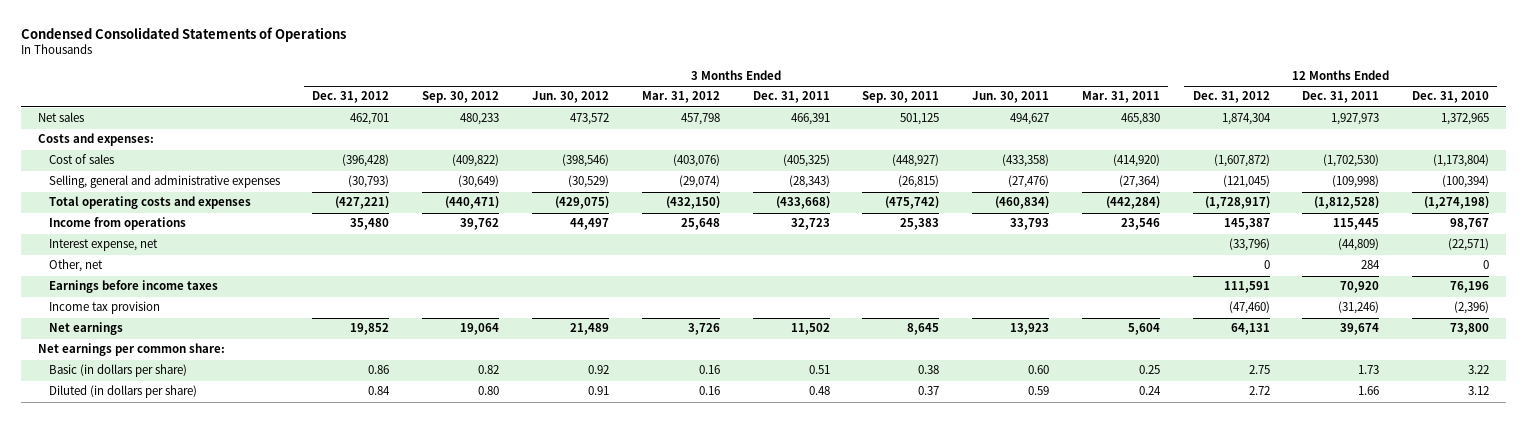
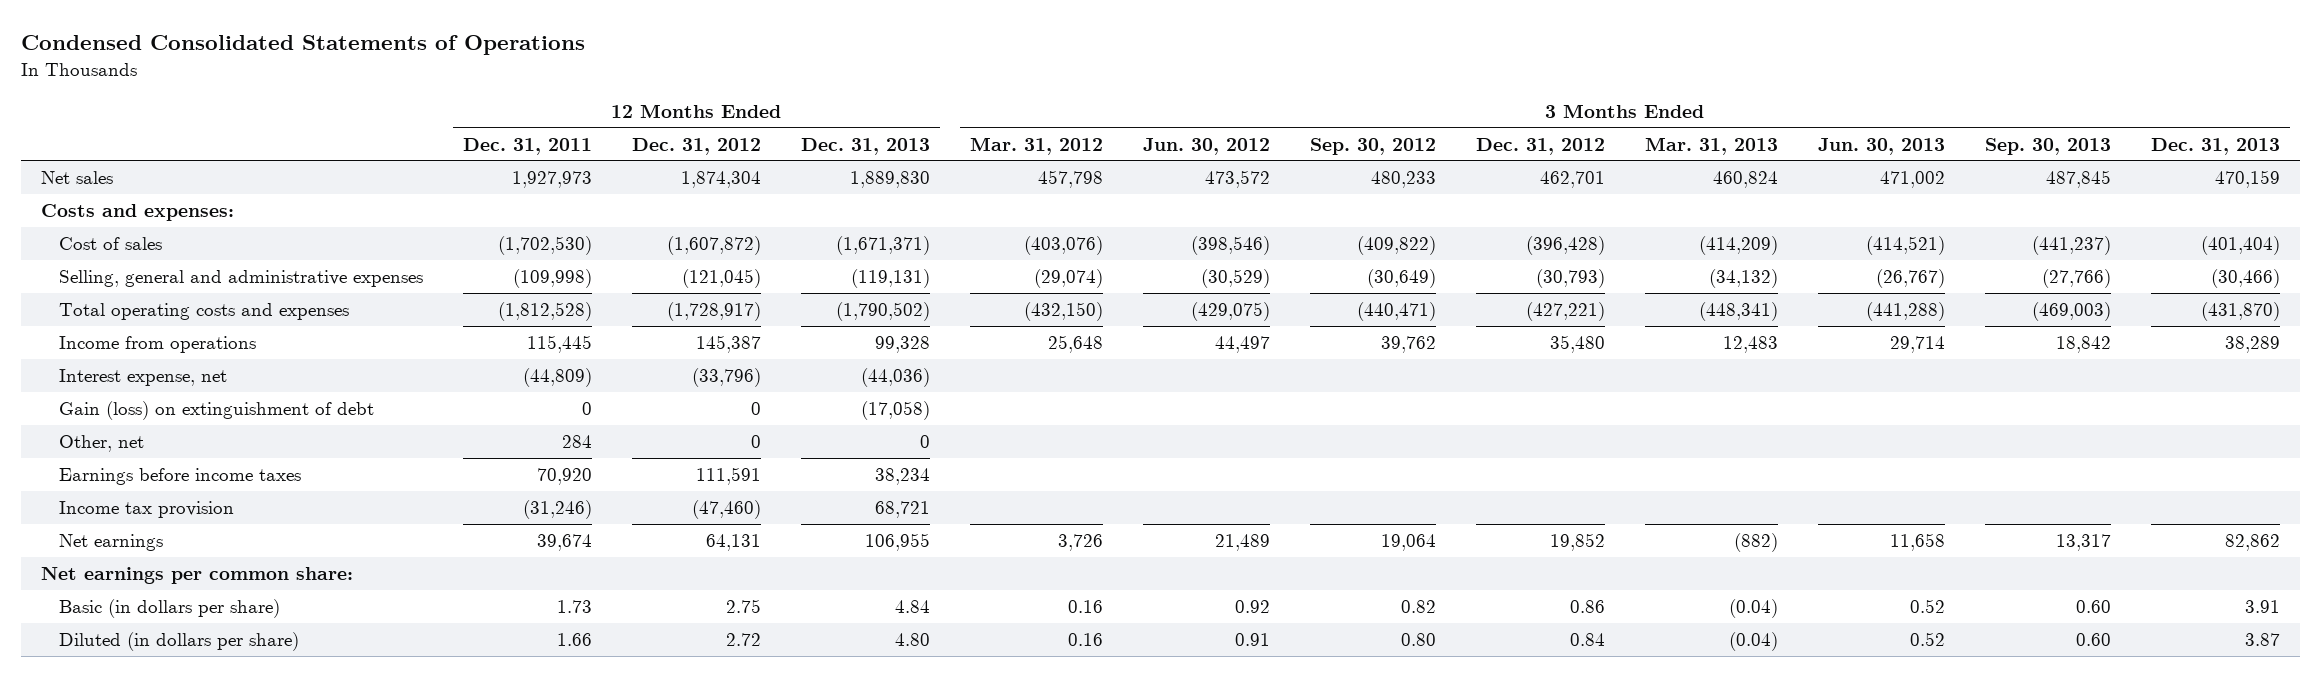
[752,91,830,104] Dec. 31, 2011 -> none
[862,91,940,104] Sep. 30, 2011 -> none
[972,91,1050,104] Jun. 30, 2011 -> none
[1081,91,1160,104] Mar. 31, 2011 -> none
[1412,91,1490,104] Dec. 31, 2010 -> none
none -> [800,137,930,155] Dec. 31, 2013
none -> [1645,136,1779,155] Mar. 31, 2013
none -> [1818,137,1946,155] Jun. 30, 2013
none -> [1985,137,2112,155] Sep. 30, 2013
none -> [2151,137,2281,155] Dec. 31, 2013
none -> [58,400,374,420] Gain (loss) on extinguishment of debt

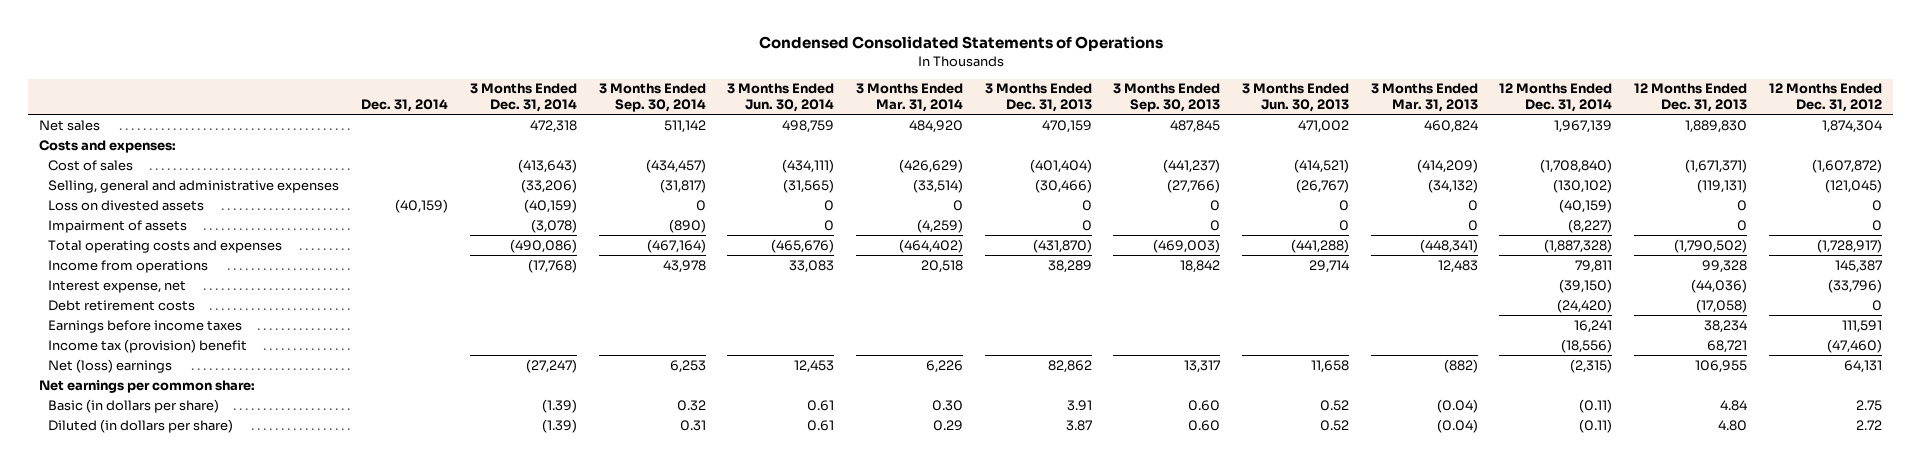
[462,137,592,155] Dec. 31, 2011 -> none
[970,136,1104,155] Mar. 31, 2012 -> none
[1143,137,1271,155] Jun. 30, 2012 -> none
[1310,137,1437,155] Sep. 30, 2012 -> none
[1476,137,1606,155] Dec. 31, 2012 -> none
none -> [361,98,449,112] Dec. 31, 2014
none -> [469,83,577,112] 3 Months Ended Dec. 31, 2014
none -> [598,83,706,112] 3 Months Ended Sep. 30, 2014
none -> [727,83,835,112] 3 Months Ended Jun. 30, 2014
none -> [855,83,963,112] 3 Months Ended Mar. 31, 2014
none -> [1499,83,1613,112] 12 Months Ended Dec. 31, 2014
none -> [48,199,205,211] Loss on divested assets
none -> [48,219,188,233] Impairment of assets
[58,434,144,452] Other, net -> none
[58,400,374,420] Gain (loss) on extinguishment of debt -> [48,299,196,311] Debt retirement costs
[58,500,234,518] Income tax provision -> [48,338,248,353] Income tax (provision) benefit
[58,533,163,551] Net earnings -> [48,358,173,373] Net (loss) earnings

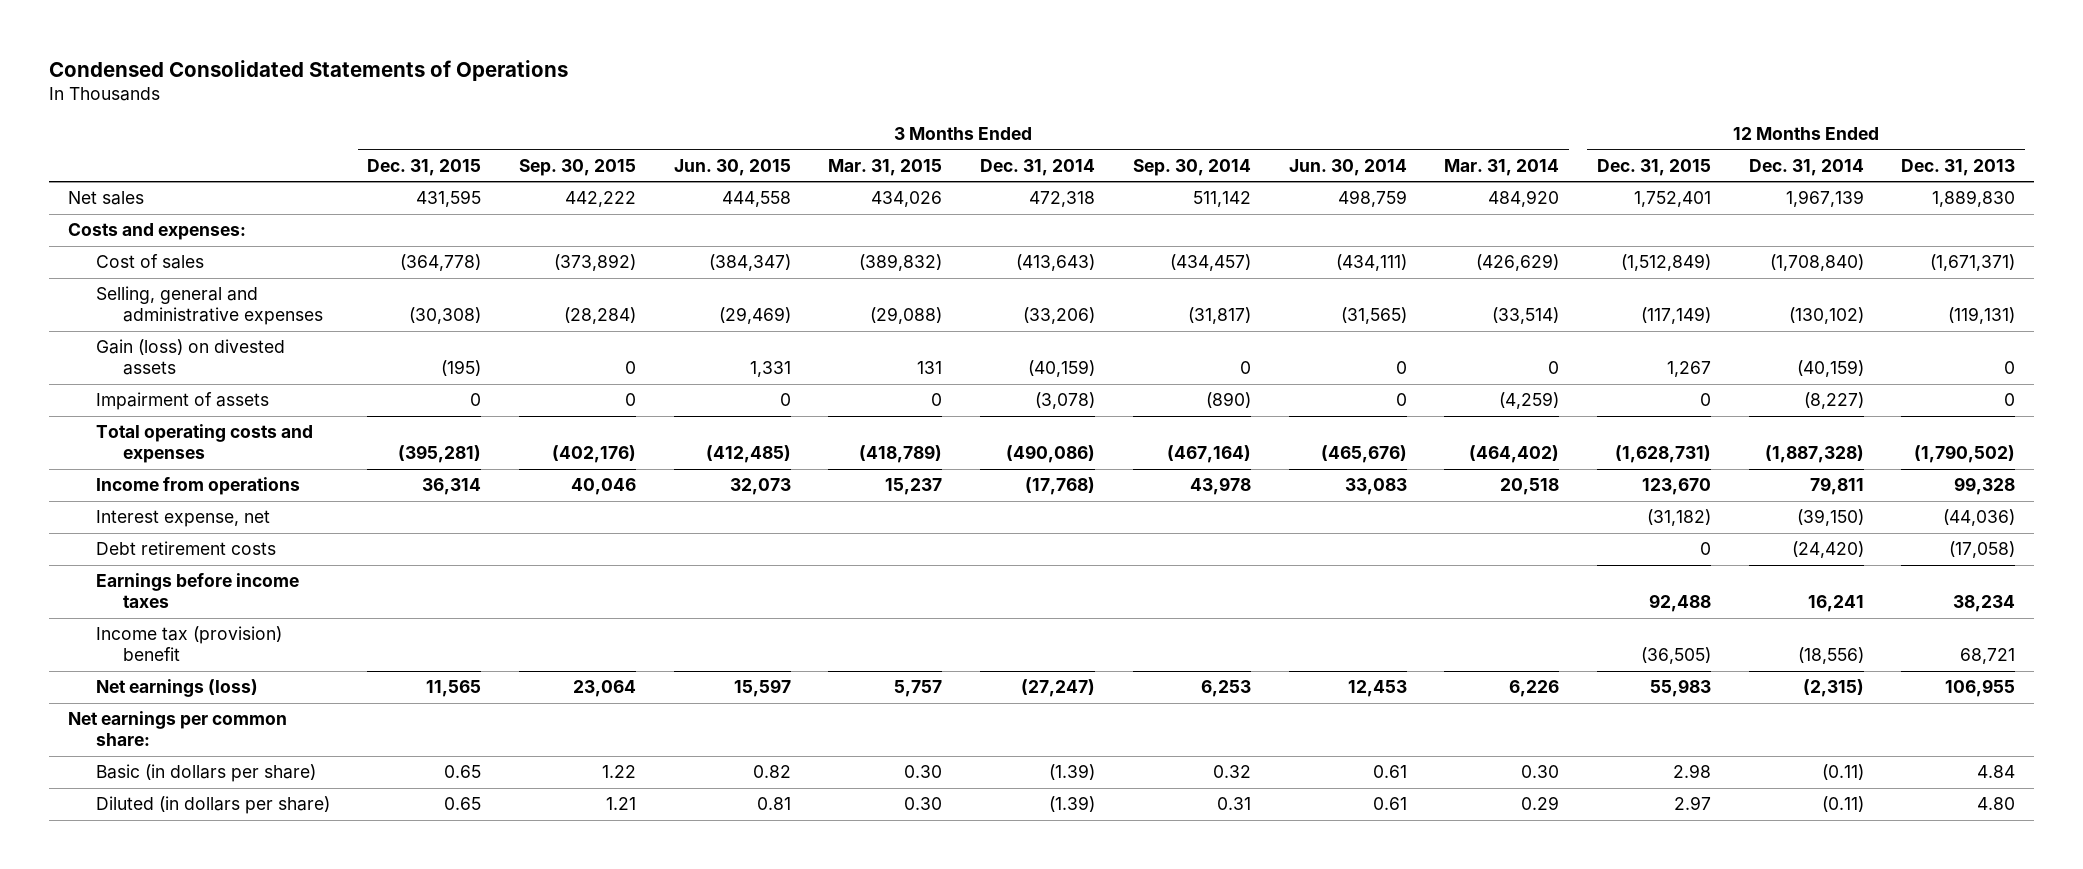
[361,98,449,112] Dec. 31, 2014 -> none
[984,83,1092,112] 3 Months Ended Dec. 31, 2013 -> none
[1113,83,1221,112] 3 Months Ended Sep. 30, 2013 -> none
[1242,83,1350,112] 3 Months Ended Jun. 30, 2013 -> none
[1370,83,1478,112] 3 Months Ended Mar. 31, 2013 -> none
[1768,83,1882,112] 12 Months Ended Dec. 31, 2012 -> none
none -> [367,159,482,177] Dec. 31, 2015
none -> [519,159,637,177] Sep. 30, 2015
none -> [673,159,791,177] Jun. 30, 2015
none -> [828,159,943,177] Mar. 31, 2015
none -> [1596,159,1711,177] Dec. 31, 2015
[48,199,205,211] Loss on divested assets -> [95,339,285,376] Gain (loss) on divested assets
[48,358,173,373] Net (loss) earnings -> [95,679,258,698] Net earnings (loss)

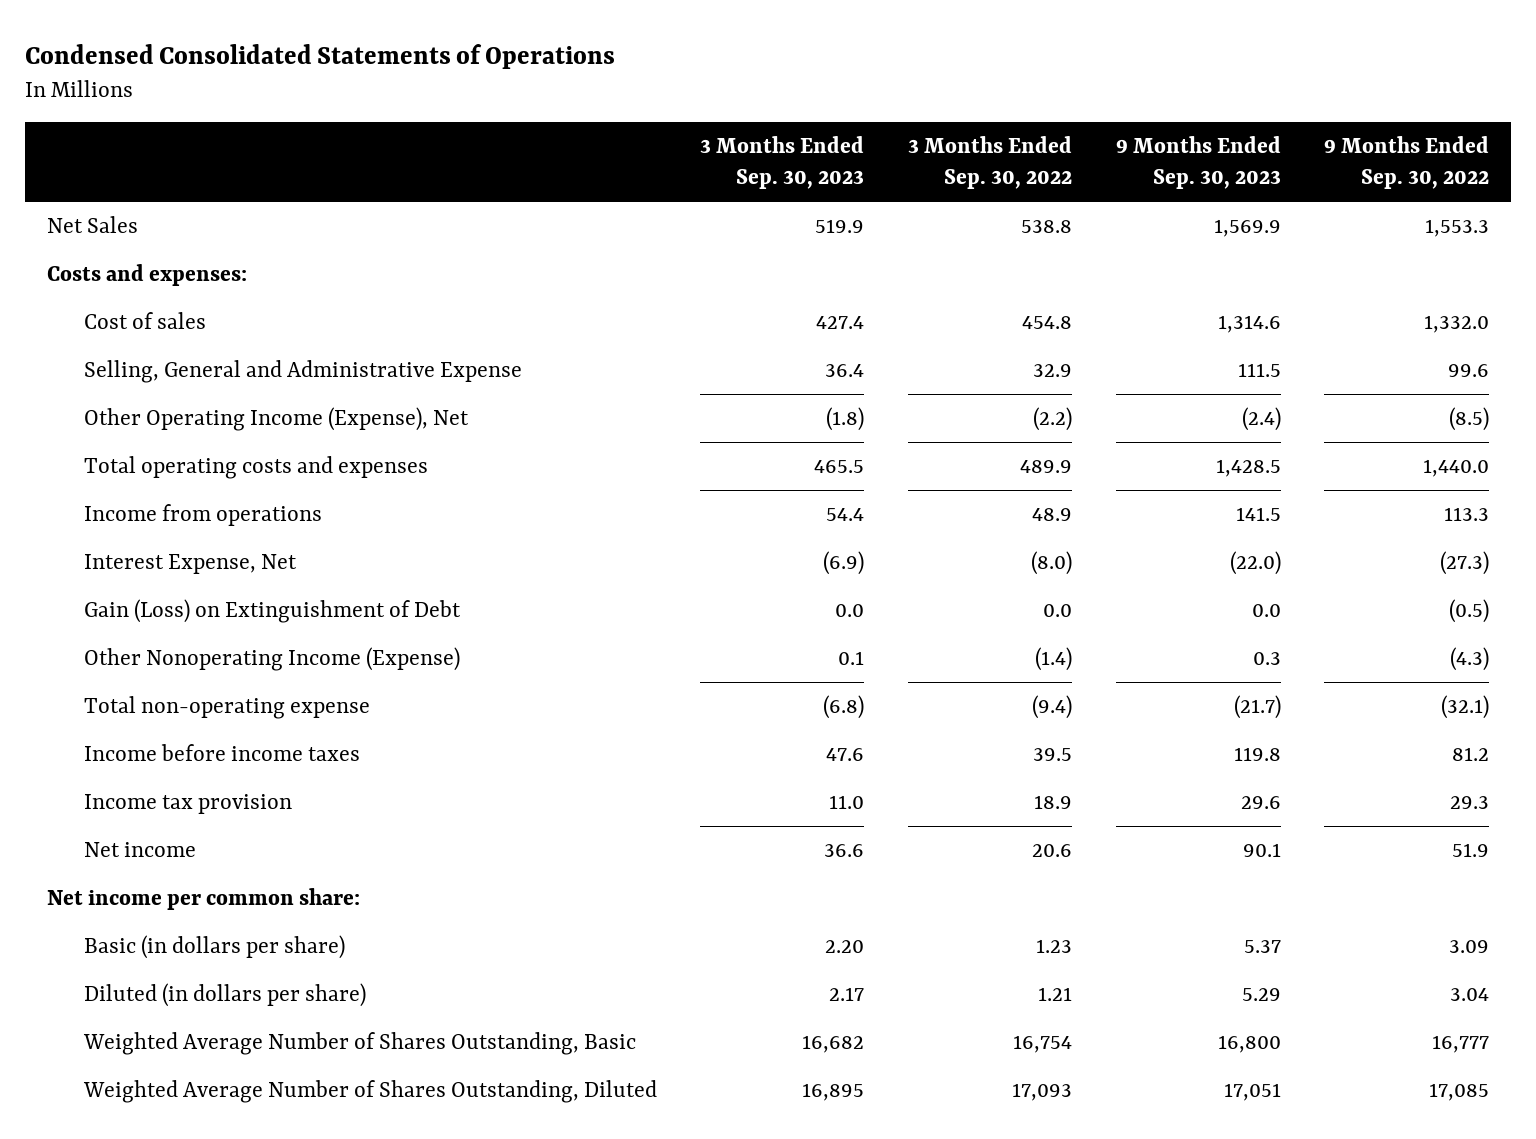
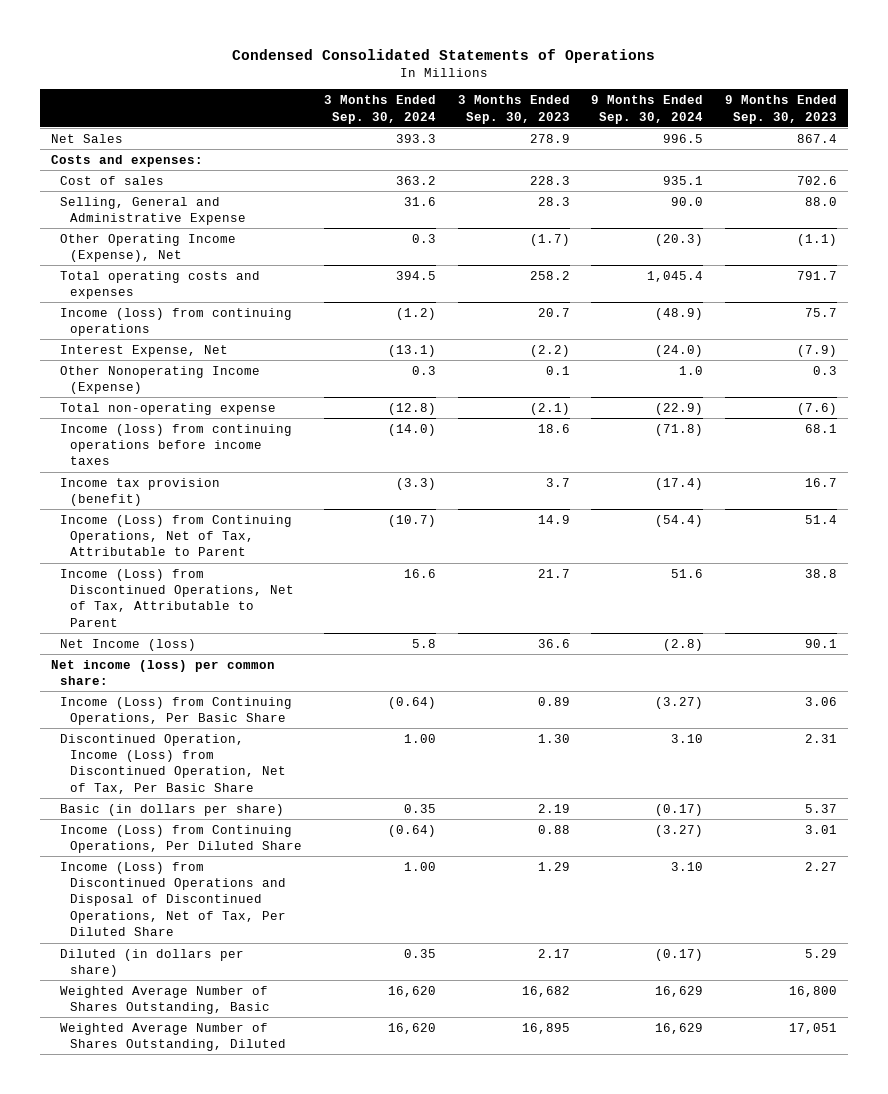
[908,136,1073,189] 3 Months Ended Sep. 30, 2022 -> none
[1324,136,1490,189] 9 Months Ended Sep. 30, 2022 -> none
none -> [323,95,436,124] 3 Months Ended Sep. 30, 2024
none -> [591,95,704,124] 9 Months Ended Sep. 30, 2024
[815,219,865,234] 519.9 -> [529,133,570,143] 278.9
[1213,219,1281,238] 1,569.9 -> [797,133,838,143] 867.4
[83,599,461,624] Gain (Loss) on Extinguishment of Debt -> none
[816,316,865,330] 427.4 -> [529,175,570,185] 228.3
[1217,315,1281,334] 1,314.6 -> [797,175,838,185] 702.6
[825,364,865,378] 36.4 -> [537,196,570,206] 28.3
[1237,363,1281,378] 111.5 -> [805,196,838,206] 88.0
[826,407,865,432] (1.8) -> [529,233,570,246] (1.7)
[1241,407,1281,432] (2.4) -> [797,233,838,246] (1.1)
[814,460,865,474] 465.5 -> [529,270,570,280] 258.2
[1215,459,1281,478] 1,428.5 -> [797,270,838,280] 791.7
[83,504,322,527] Income from operations -> [60,307,293,337] Income (loss) from continuing operations
[826,508,865,522] 54.4 -> [537,307,570,317] 20.7
[1235,507,1281,522] 141.5 -> [805,307,838,317] 75.7
[823,551,865,576] (6.9) -> [529,344,570,357] (2.2)
[1229,551,1281,576] (22.0) -> [797,344,838,357] (7.9)
[823,695,865,720] (6.8) -> [529,402,570,415] (2.1)
[1233,695,1281,720] (21.7) -> [797,402,838,415] (7.6)
[83,744,360,762] Income before income taxes -> [60,423,293,466] Income (loss) from continuing operations before income taxes
[826,748,865,762] 47.6 -> [537,423,570,433] 18.6
[1233,747,1281,762] 119.8 -> [805,423,838,433] 68.1
[83,794,292,815] Income tax provision -> [60,477,221,507] Income tax provision (benefit)
[829,795,865,810] 11.0 -> [545,477,570,487] 3.7
[1240,796,1281,810] 29.6 -> [805,477,838,487] 16.7
none -> [60,514,293,557] Income (Loss) from Continuing Operations, Net of Tax, Attributable to Parent
none -> [60,568,294,627] Income (Loss) from Discontinued Operations, Net of Tax, Attributable to Parent
[83,842,196,858] Net income -> [60,638,197,651] Net Income (loss)
[47,888,361,911] Net income per common share: -> [50,659,275,686] Net income (loss) per common share:
none -> [60,696,293,726] Income (Loss) from Continuing Operations, Per Basic Share
none -> [60,733,286,794] Discontinued Operation, Income (Loss) from Discontinued Operation, Net of Tax, Per Basic Share
[825,940,865,954] 2.20 -> [537,803,570,813] 2.19
none -> [60,824,302,854] Income (Loss) from Continuing Operations, Per Diluted Share
none -> [60,861,286,937] Income (Loss) from Discontinued Operations and Disposal of Discontinued Operations, Net of Tax, Per Diluted Share

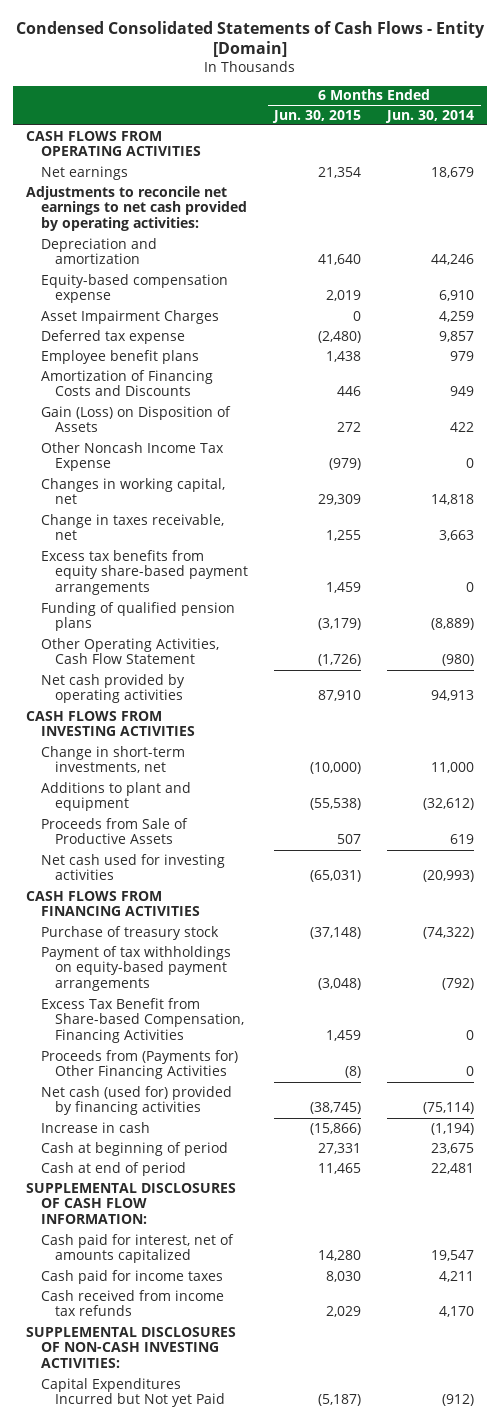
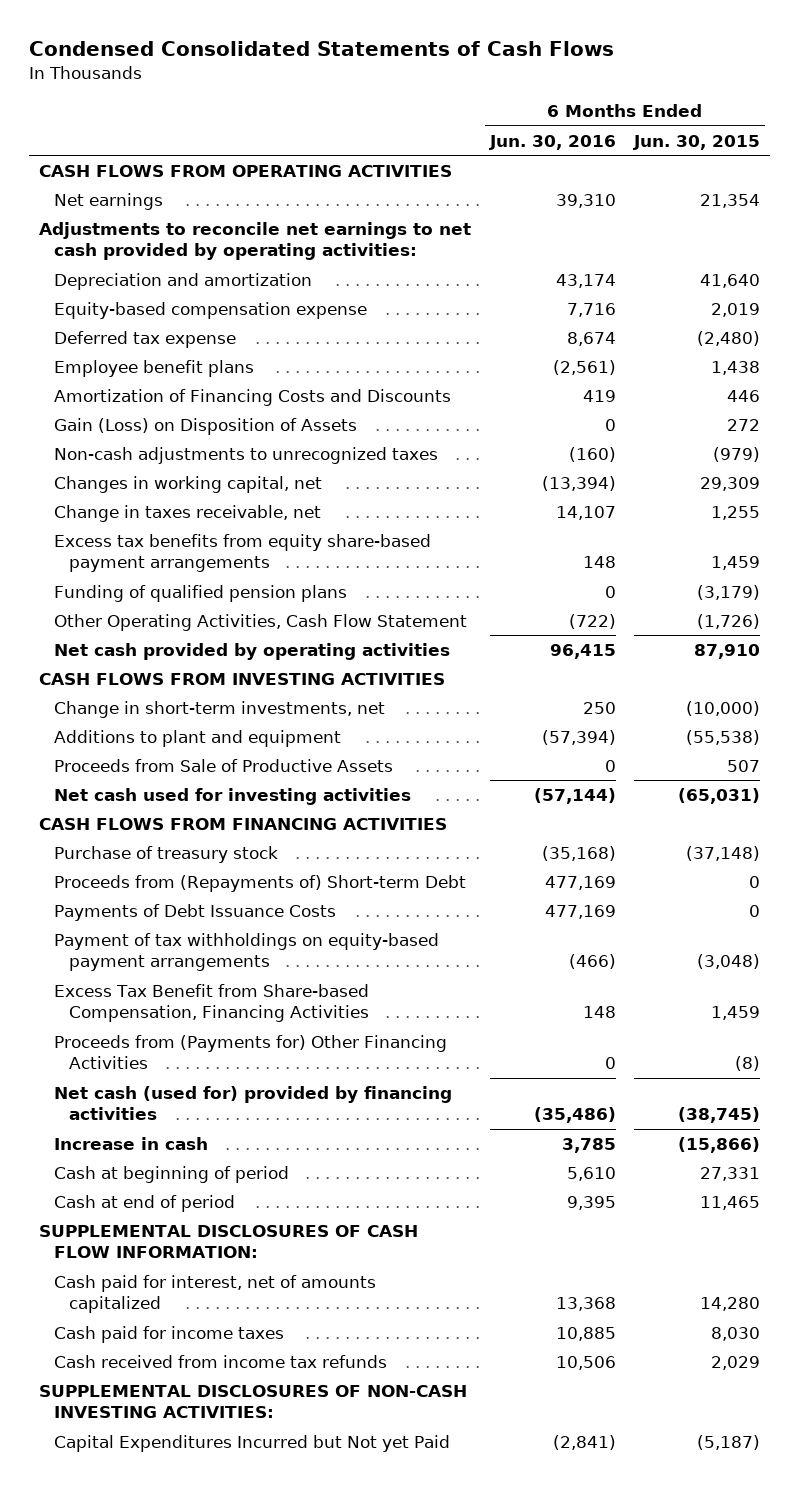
[16,20,486,58] Condensed Consolidated Statements of Cash Flows - Entity [Domain] -> [29,40,615,56] Condensed Consolidated Statements of Cash Flows
[385,109,475,123] Jun. 30, 2014 -> none
none -> [488,134,616,150] Jun. 30, 2016
[40,309,219,324] Asset Impairment Charges -> none
[40,441,224,472] Other Noncash Income Tax Expense -> [53,446,438,464] Non-cash adjustments to unrecognized taxes
none -> [53,874,466,892] Proceeds from (Repayments of) Short-term Debt
none -> [53,903,336,921] Payments of Debt Issuance Costs

